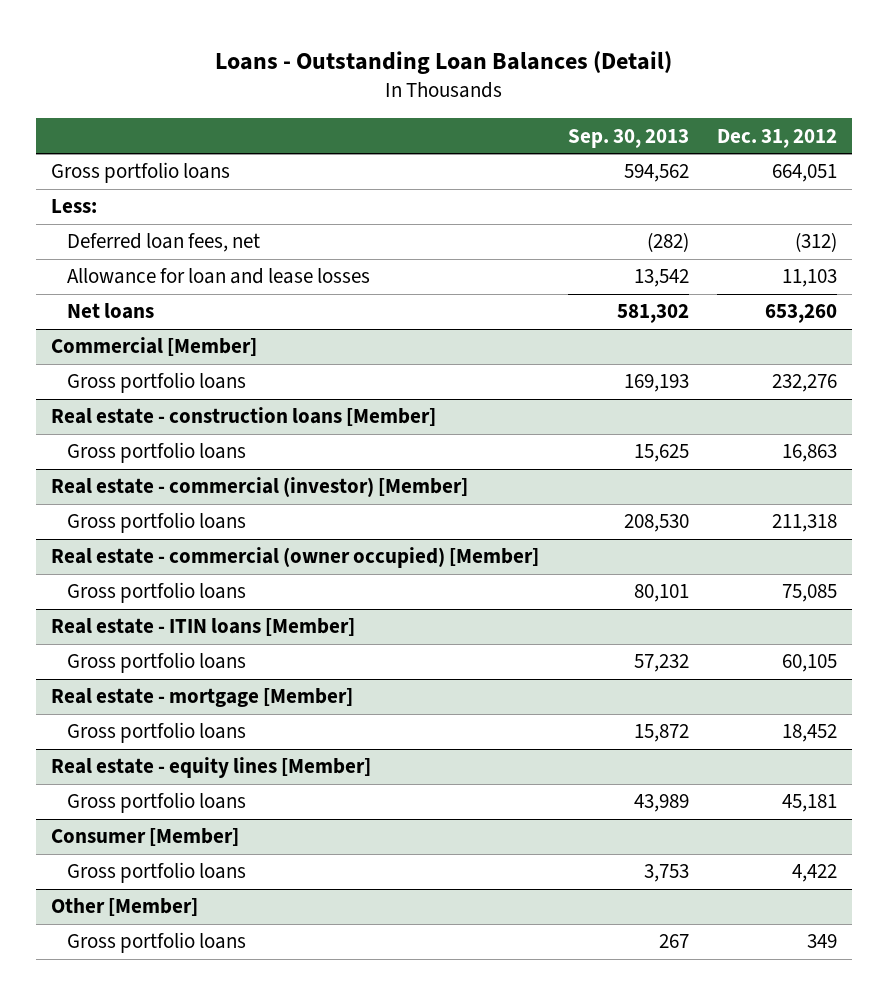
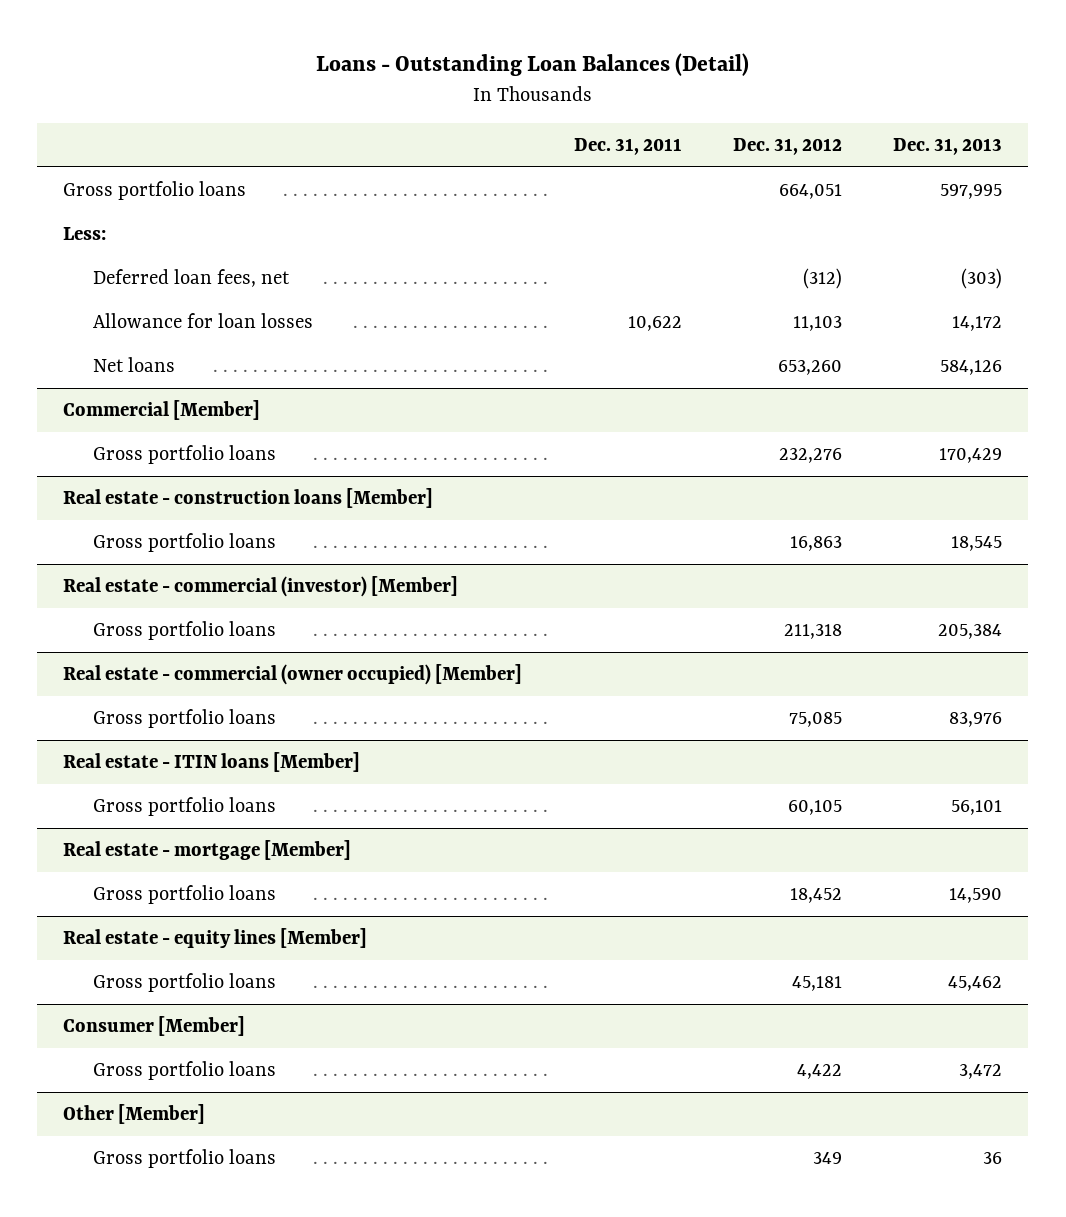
[567,128,689,148] Sep. 30, 2013 -> none
none -> [573,138,682,156] Dec. 31, 2011
none -> [893,138,1003,156] Dec. 31, 2013
[66,268,370,285] Allowance for loan and lease losses -> [93,313,314,329] Allowance for loan losses

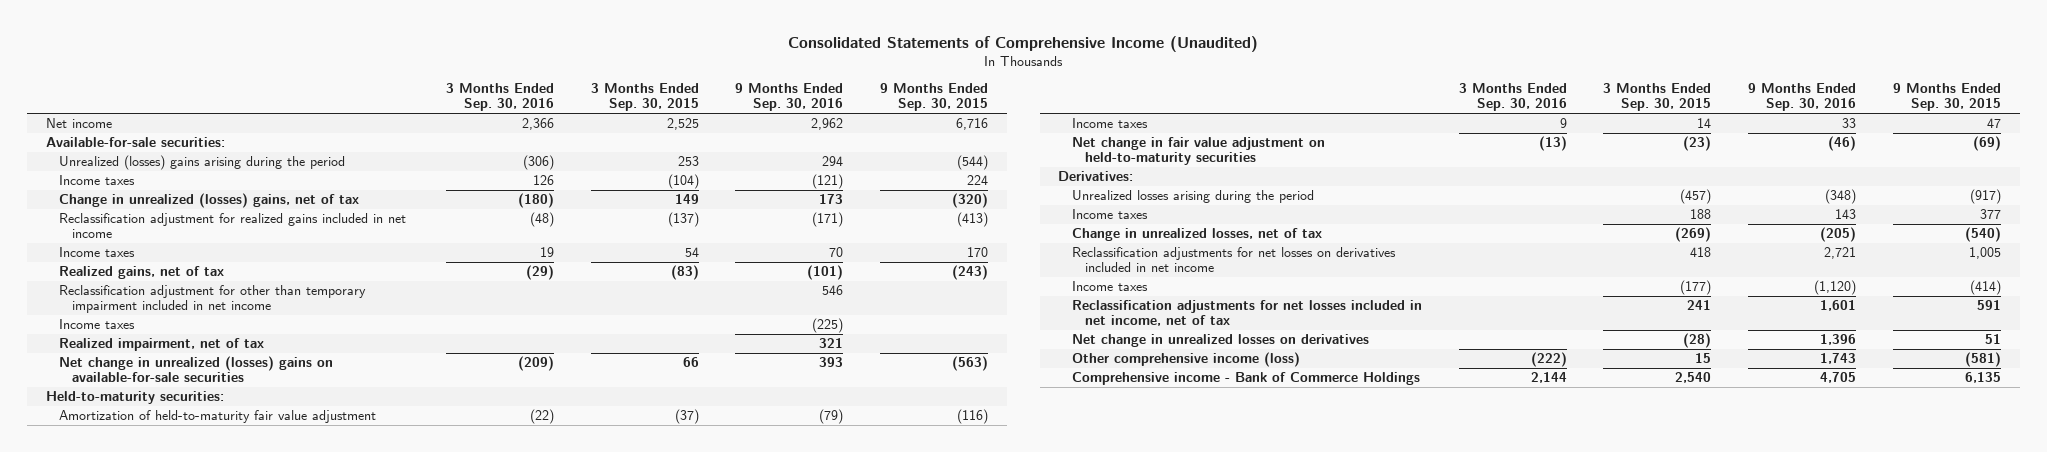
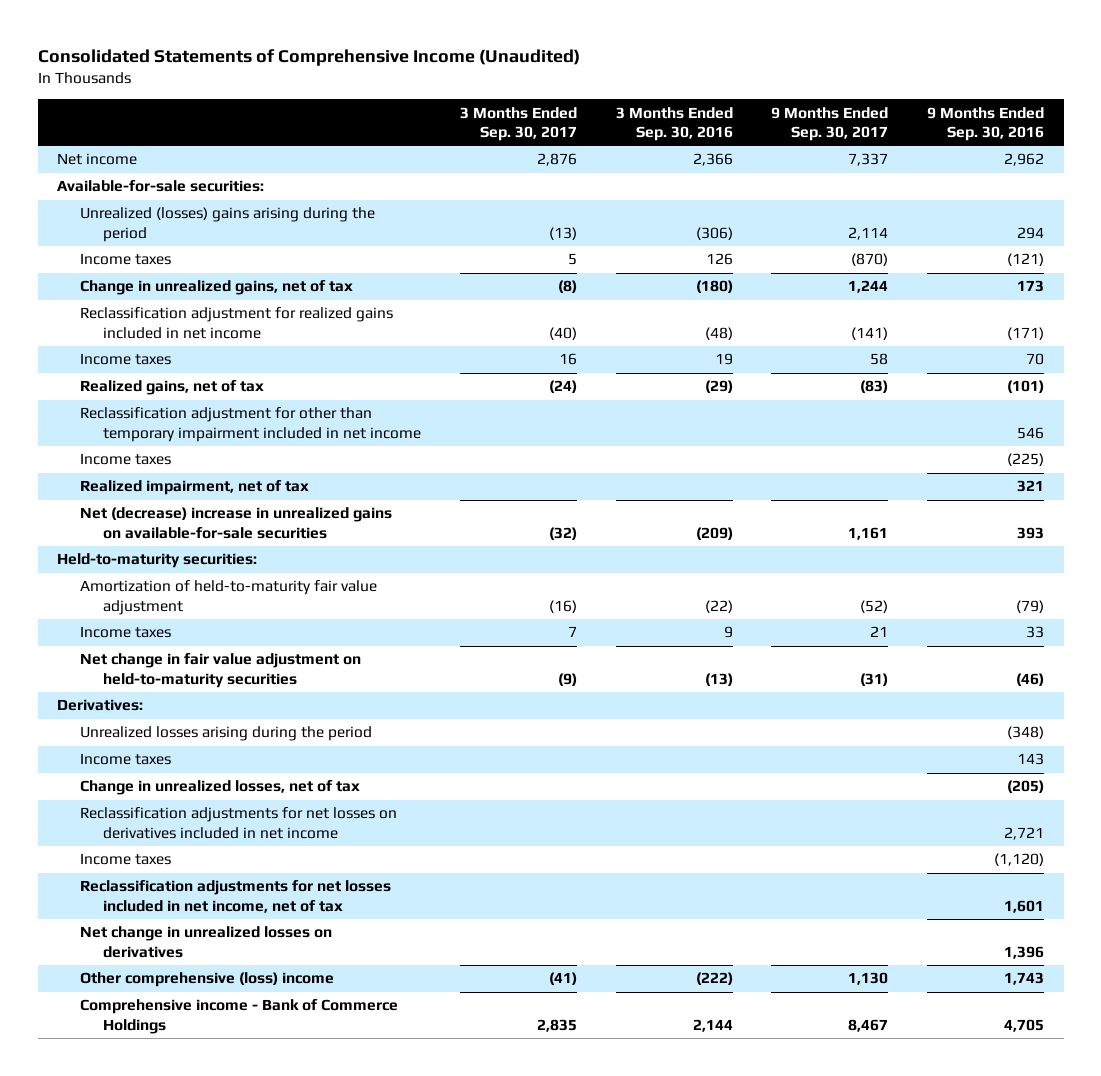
[590,83,699,112] 3 Months Ended Sep. 30, 2015 -> none
[880,83,989,112] 9 Months Ended Sep. 30, 2015 -> none
none -> [459,106,577,141] 3 Months Ended Sep. 30, 2017
none -> [771,106,889,141] 9 Months Ended Sep. 30, 2017
[58,193,359,209] Change in unrealized (losses) gains, net of tax -> [80,280,354,296] Change in unrealized gains, net of tax
[58,356,333,383] Net change in unrealized (losses) gains on available-for-sale securities -> [80,507,393,539] Net (decrease) increase in unrealized gains on available-for-sale securities
[1071,352,1300,368] Other comprehensive income (loss) -> [80,972,335,988] Other comprehensive (loss) income

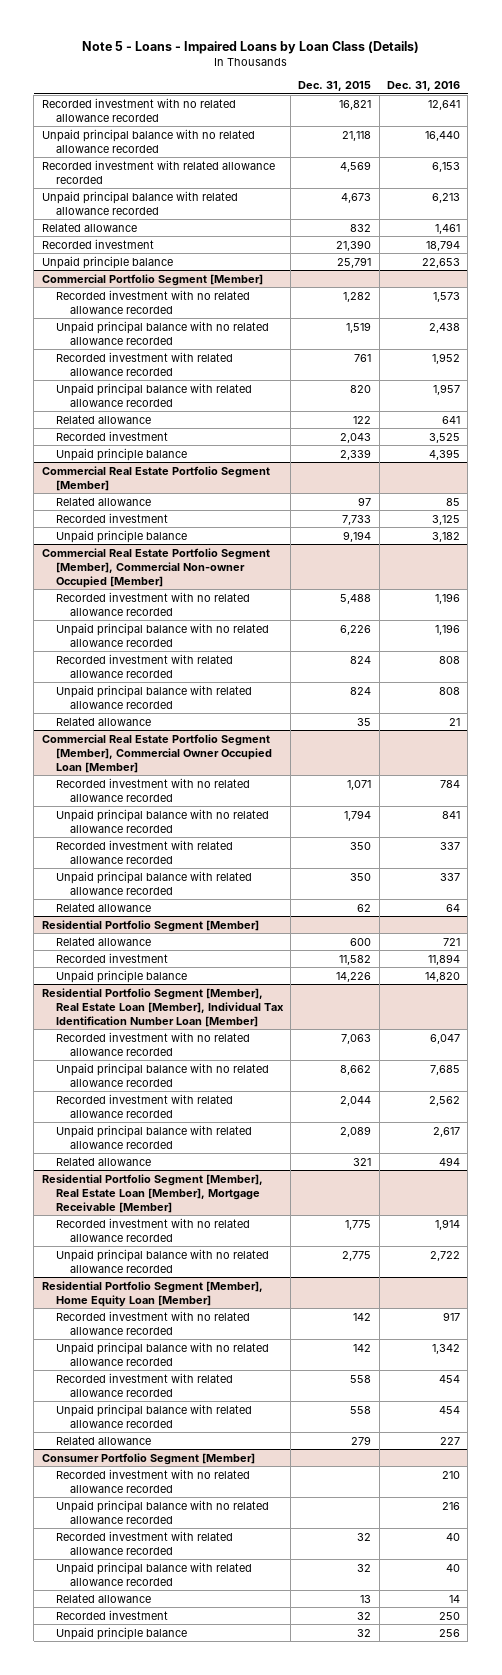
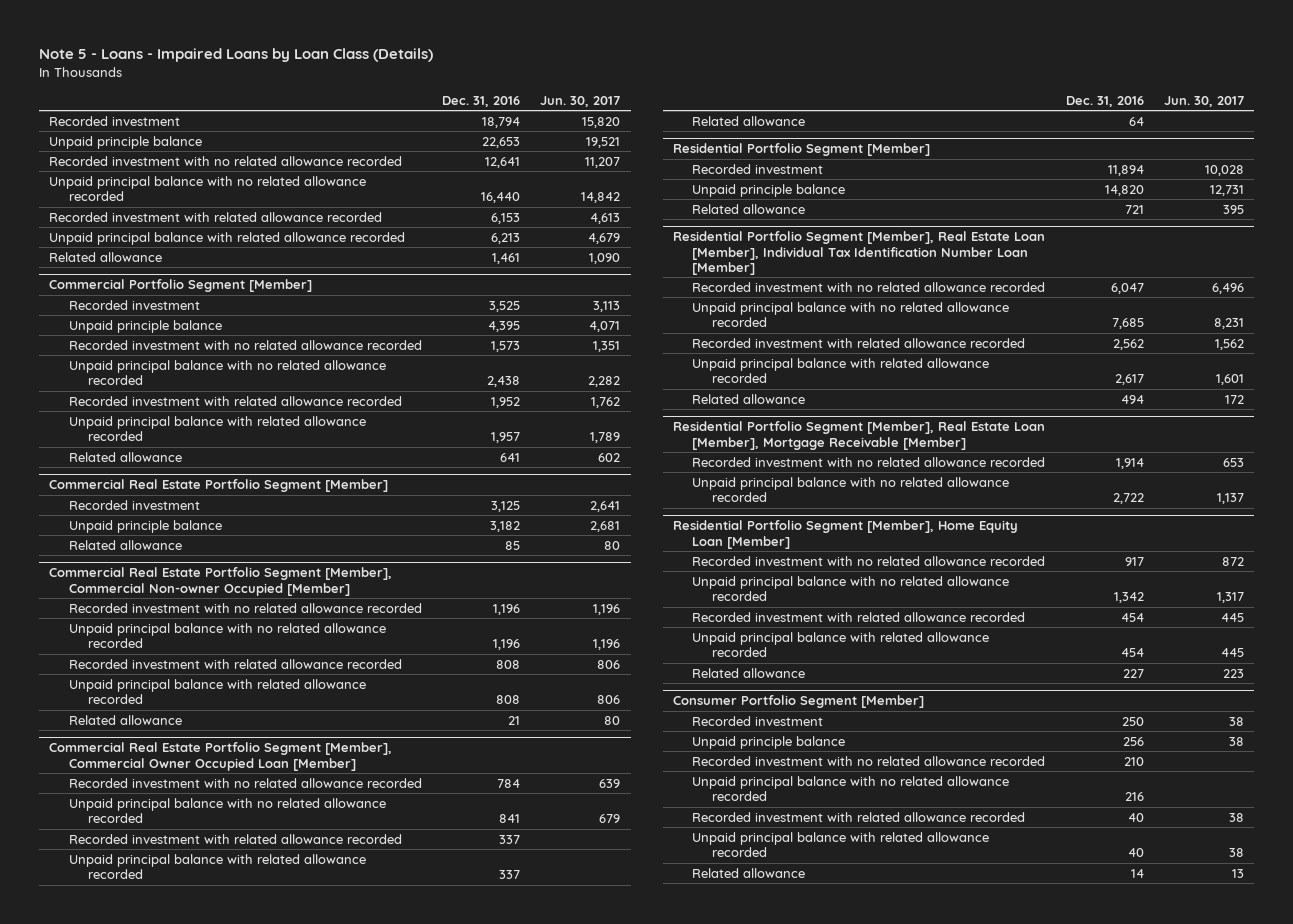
[298,81,372,92] Dec. 31, 2015 -> none
none -> [540,95,621,107] Jun. 30, 2017
[41,238,154,249] Recorded investment -> [49,115,181,126] Recorded investment
[41,255,173,269] Unpaid principle balance -> [49,135,203,149] Unpaid principle balance
[55,430,168,441] Recorded investment -> [68,299,200,310] Recorded investment
[55,447,187,461] Unpaid principle balance -> [68,319,222,333] Unpaid principle balance
[55,496,151,506] Related allowance -> [68,539,182,550] Related allowance
[55,936,151,946] Related allowance -> [692,203,806,214] Related allowance
[55,1609,168,1620] Recorded investment -> [692,715,824,726] Recorded investment
[55,1626,187,1640] Unpaid principle balance -> [692,735,846,749] Unpaid principle balance

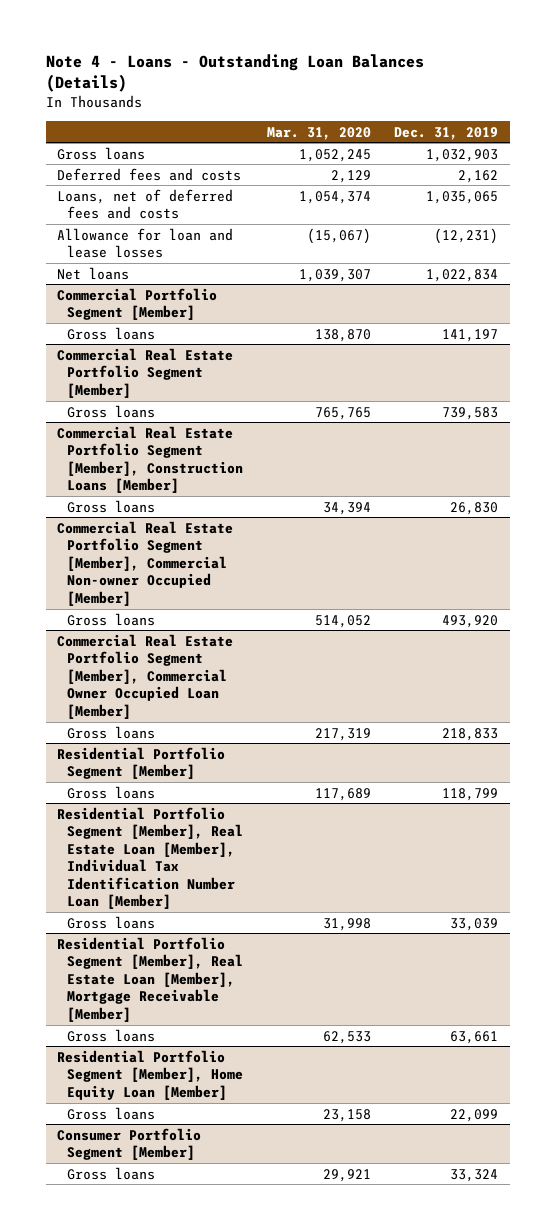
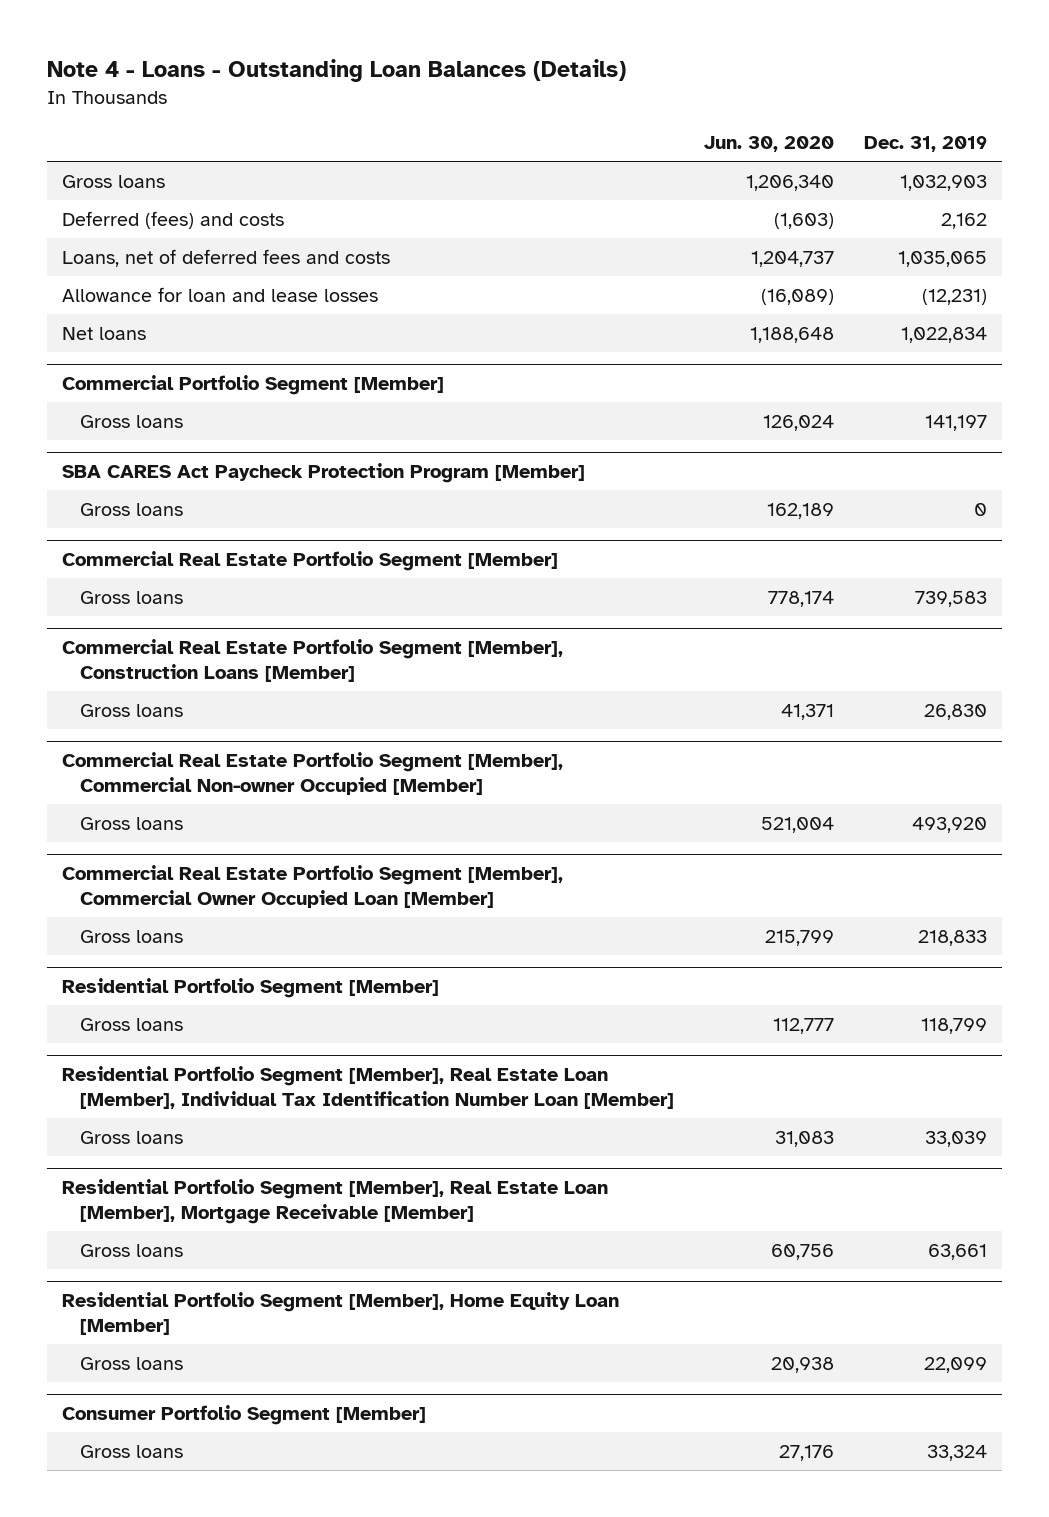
[266,126,371,140] Mar. 31, 2020 -> none
none -> [704,136,835,153] Jun. 30, 2020
[57,167,242,181] Deferred fees and costs -> [61,210,284,229] Deferred (fees) and costs
none -> [61,462,585,483] SBA CARES Act Paycheck Protection Program [Member]
none -> [80,502,184,516] Gross loans

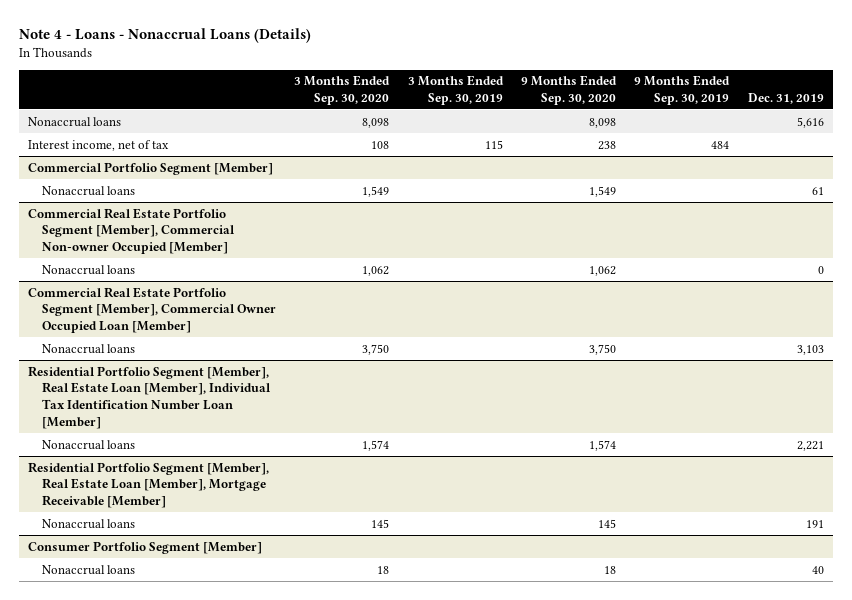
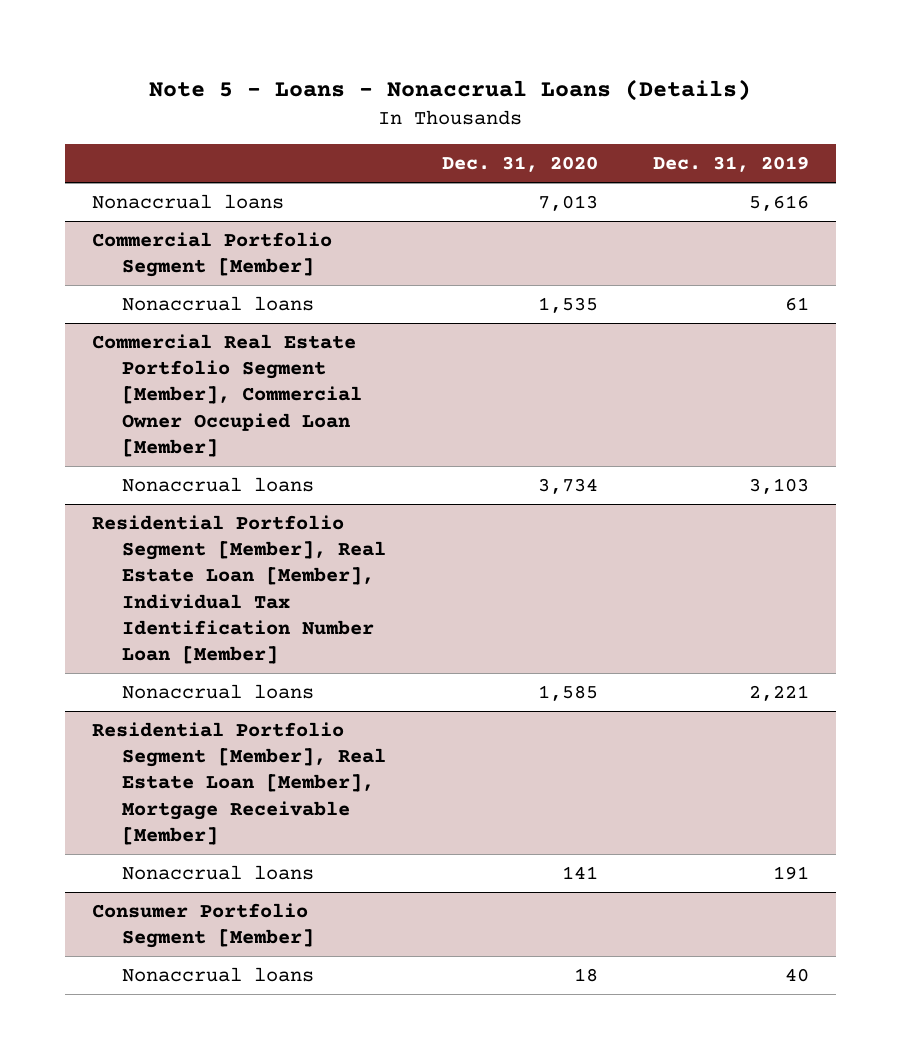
[18,27,311,43] Note 4 - Loans - Nonaccrual Loans (Details) -> [149,79,752,102] Note 5 - Loans - Nonaccrual Loans (Details)
[294,75,391,105] 3 Months Ended Sep. 30, 2020 -> none
[407,75,504,105] 3 Months Ended Sep. 30, 2019 -> none
[521,75,618,105] 9 Months Ended Sep. 30, 2020 -> none
[634,75,731,105] 9 Months Ended Sep. 30, 2019 -> none
none -> [441,156,598,173] Dec. 31, 2020
[27,139,169,151] Interest income, net of tax -> none
[27,207,236,254] Commercial Real Estate Portfolio Segment [Member], Commercial Non-owner Occupied [Member] -> none
[42,264,136,275] Nonaccrual loans -> none

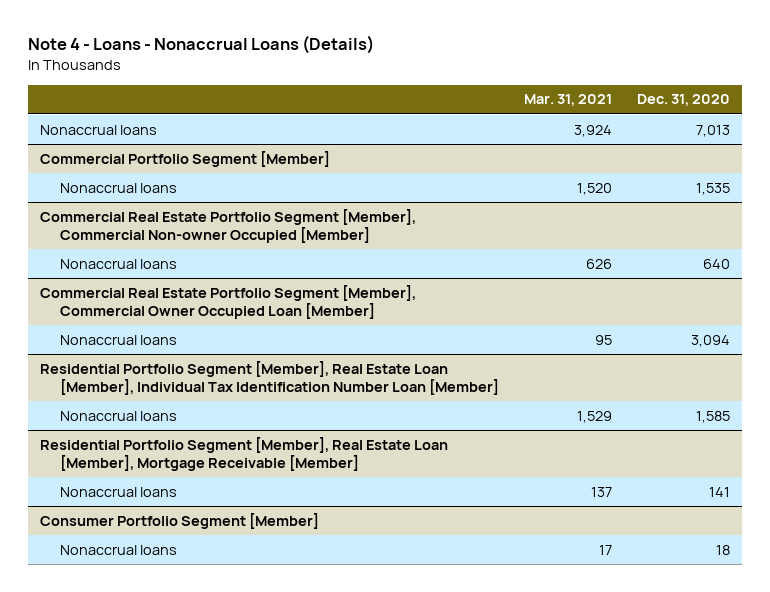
[149,79,752,102] Note 5 - Loans - Nonaccrual Loans (Details) -> [27,35,374,55] Note 4 - Loans - Nonaccrual Loans (Details)
[652,156,809,173] Dec. 31, 2019 -> none
none -> [523,94,612,107] Mar. 31, 2021
none -> [40,208,417,243] Commercial Real Estate Portfolio Segment [Member], Commercial Non-owner Occupied [Member]
none -> [59,258,177,269] Nonaccrual loans
[537,477,598,494] 3,734 -> [690,334,730,347] 3,094

